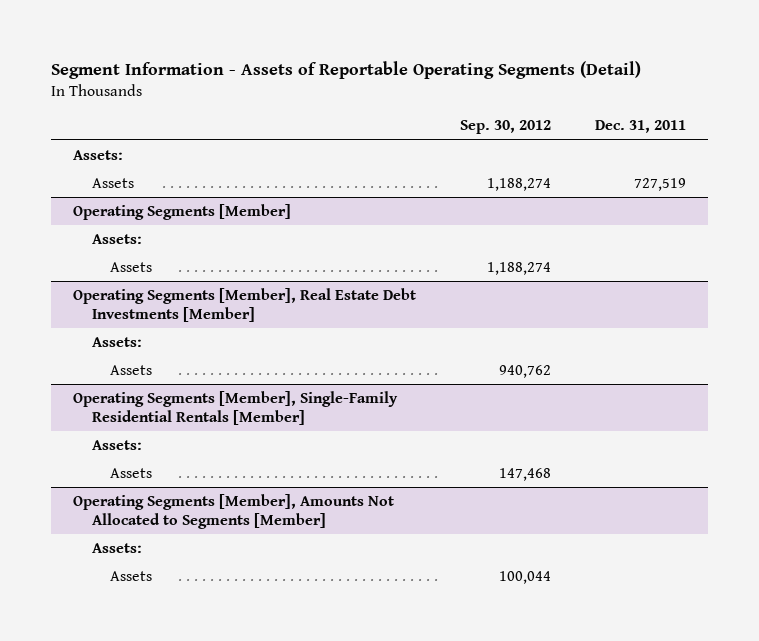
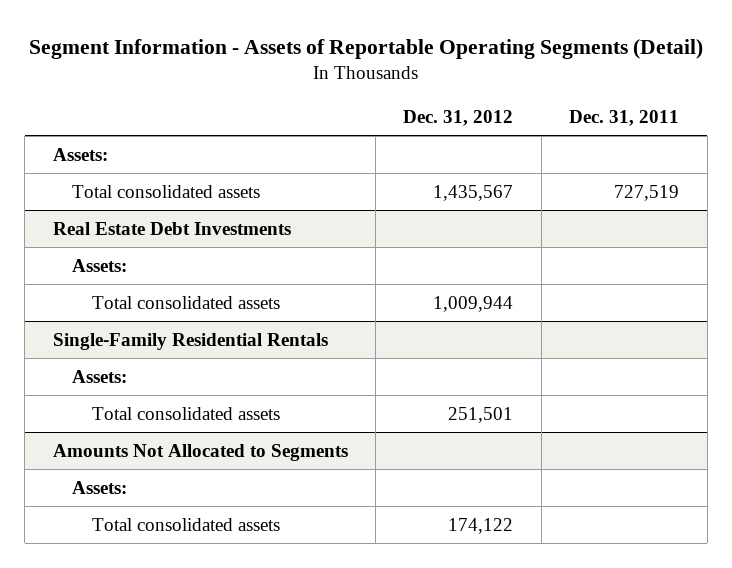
[460,120,552,135] Sep. 30, 2012 -> none
none -> [403,109,514,126] Dec. 31, 2012
[73,203,292,220] Operating Segments [Member] -> none
[91,233,142,244] Assets: -> none
[110,261,153,272] Assets -> none
[91,177,134,188] Assets -> [72,184,261,198] Total consolidated assets
[73,287,417,322] Operating Segments [Member], Real Estate Debt Investments [Member] -> [52,221,291,235] Real Estate Debt Investments
[110,364,153,375] Assets -> [92,295,281,309] Total consolidated assets
[73,390,399,425] Operating Segments [Member], Single-Family Residential Rentals [Member] -> [52,332,328,350] Single-Family Residential Rentals
[110,467,153,478] Assets -> [92,406,281,420] Total consolidated assets
[73,493,395,529] Operating Segments [Member], Amounts Not Allocated to Segments [Member] -> [52,443,348,461] Amounts Not Allocated to Segments
[110,570,153,581] Assets -> [92,517,281,531] Total consolidated assets

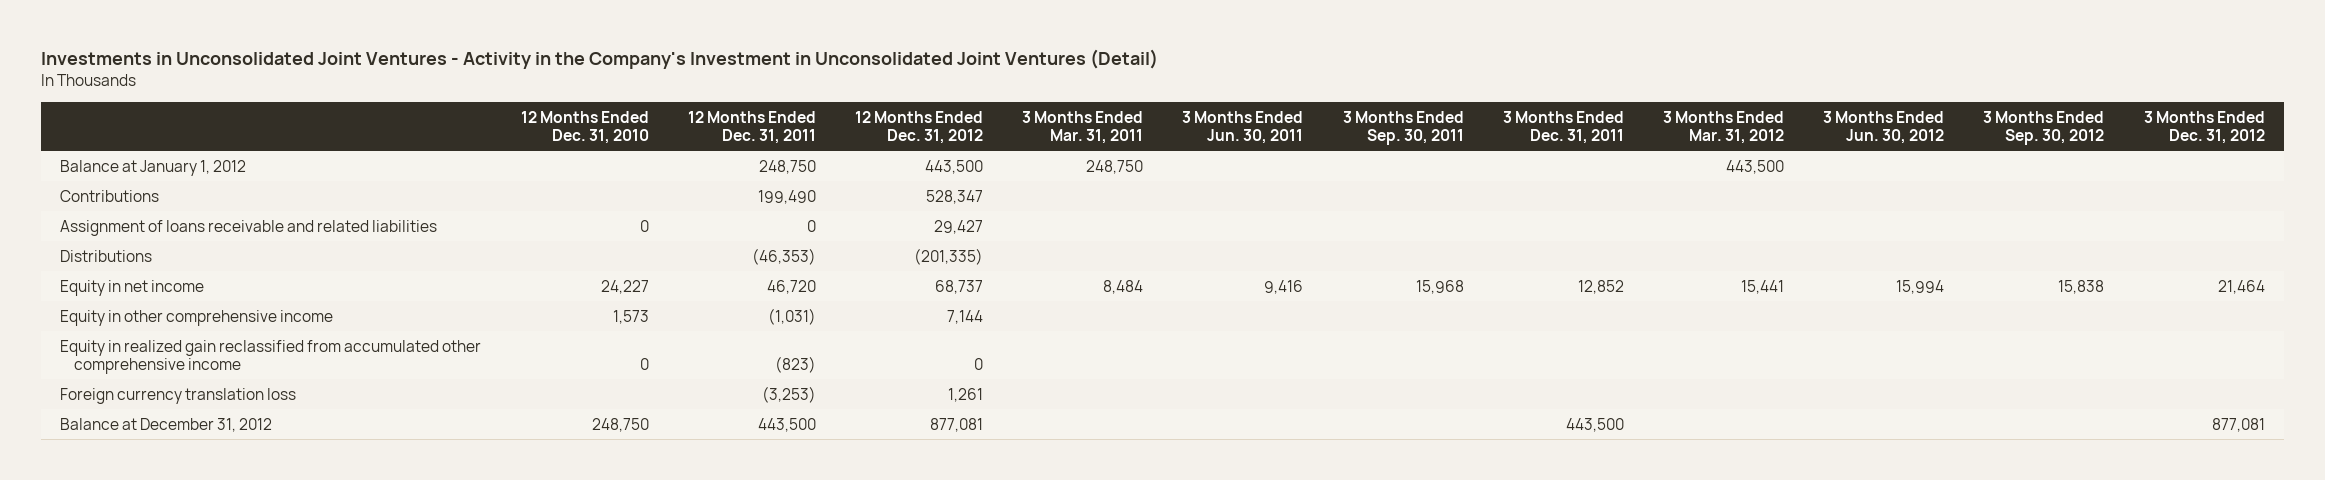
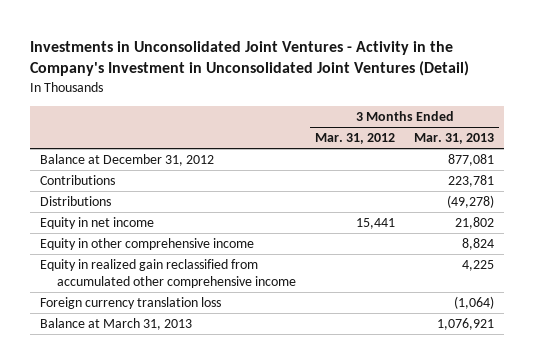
[520,110,649,144] 12 Months Ended Dec. 31, 2010 -> none
[687,110,816,144] 12 Months Ended Dec. 31, 2011 -> none
[854,110,983,144] 12 Months Ended Dec. 31, 2012 -> none
[1022,110,1144,144] 3 Months Ended Mar. 31, 2011 -> none
[1182,110,1304,144] 3 Months Ended Jun. 30, 2011 -> none
[1342,110,1464,145] 3 Months Ended Sep. 30, 2011 -> none
[1502,110,1624,144] 3 Months Ended Dec. 31, 2011 -> none
[1823,110,1945,144] 3 Months Ended Jun. 30, 2012 -> none
[1983,110,2105,145] 3 Months Ended Sep. 30, 2012 -> none
[2143,110,2265,144] 3 Months Ended Dec. 31, 2012 -> none
none -> [414,133,495,145] Mar. 31, 2013
[60,159,247,176] Balance at January 1, 2012 -> none
[60,417,273,432] Balance at December 31, 2012 -> [39,154,214,167] Balance at December 31, 2012
[60,219,438,236] Assignment of loans receivable and related liabilities -> none
none -> [39,318,192,331] Balance at March 31, 2013

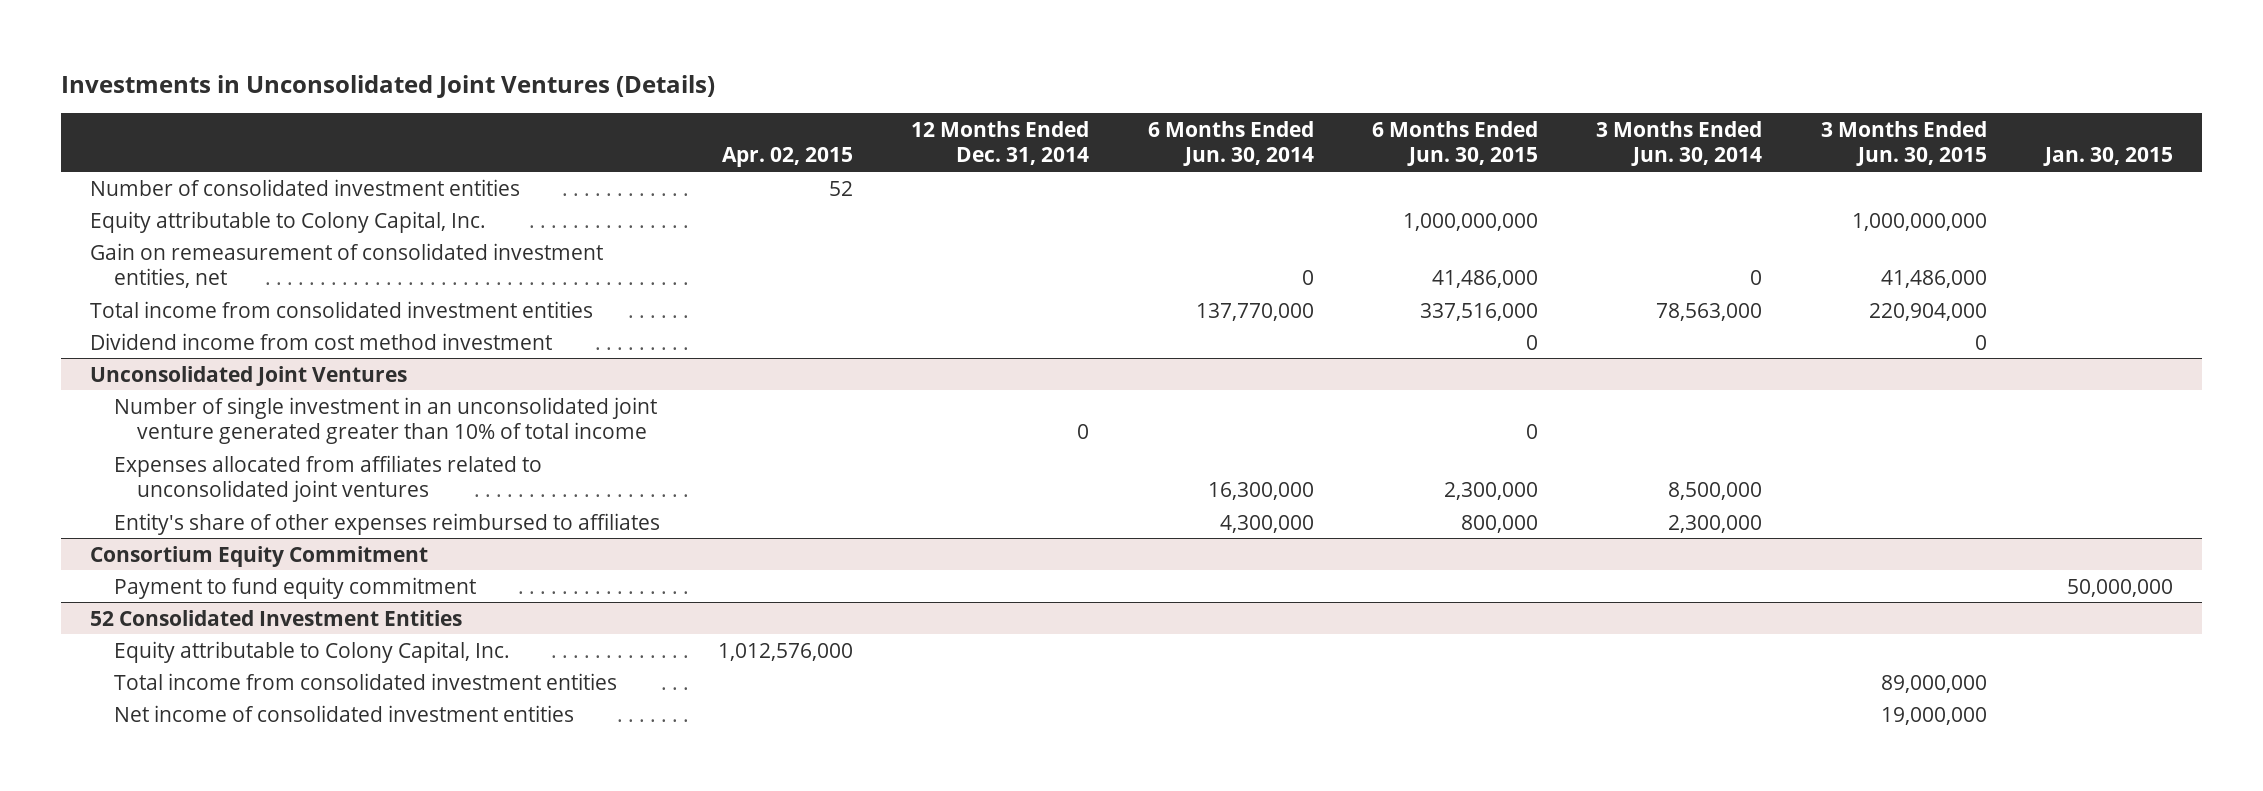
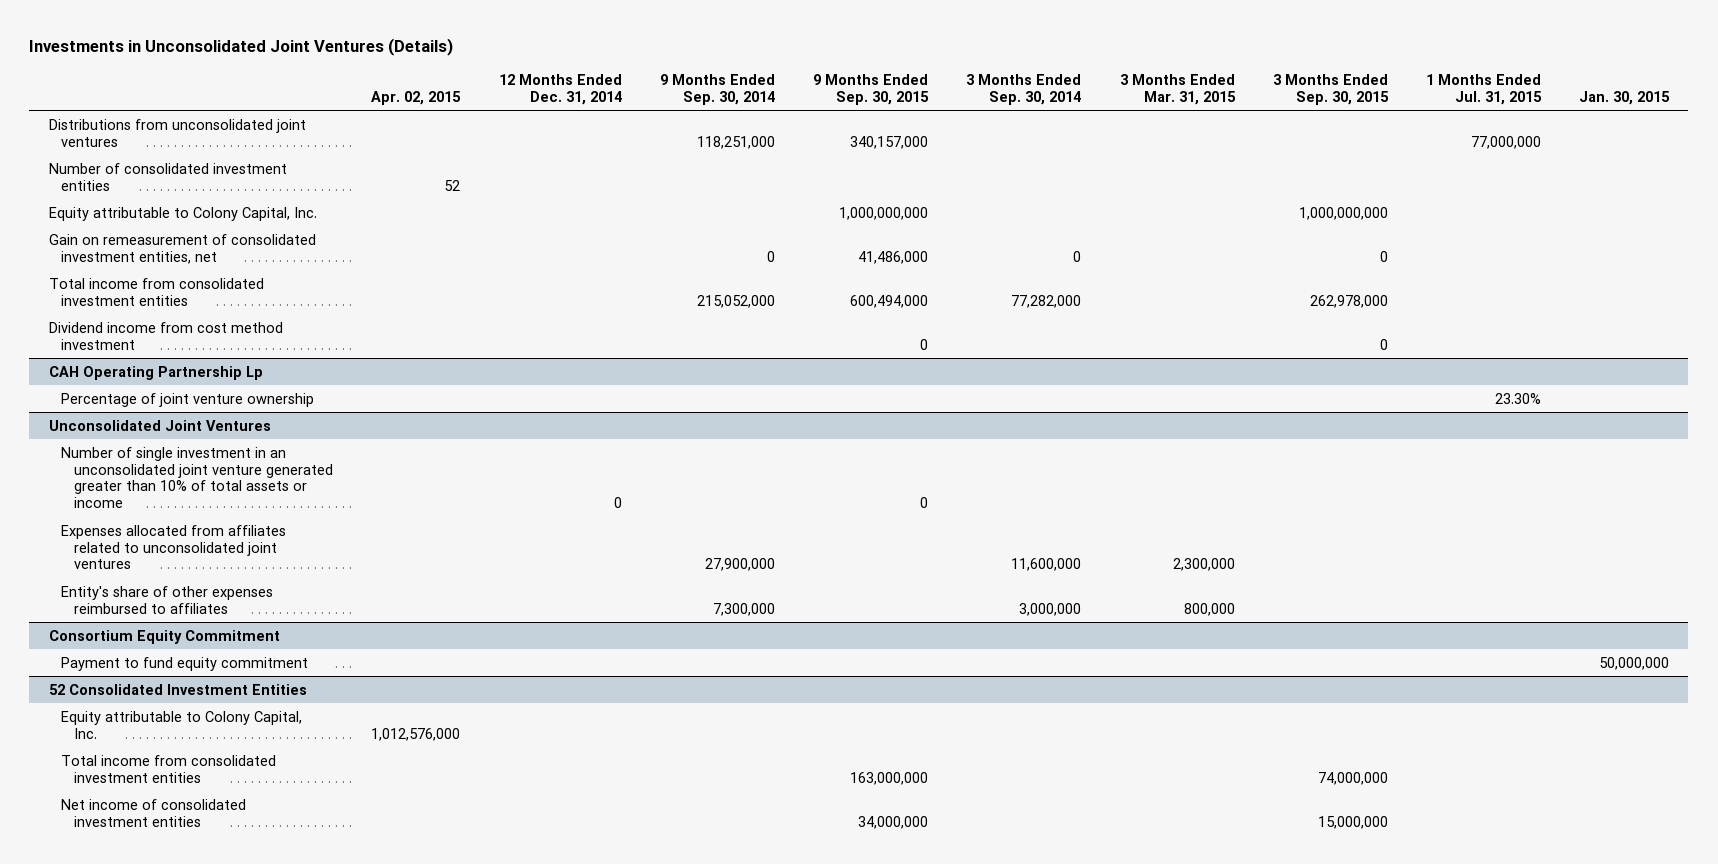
[1147,120,1314,167] 6 Months Ended Jun. 30, 2014 -> none
[1371,120,1538,167] 6 Months Ended Jun. 30, 2015 -> none
[1596,120,1763,167] 3 Months Ended Jun. 30, 2014 -> none
[1820,120,1987,167] 3 Months Ended Jun. 30, 2015 -> none
none -> [659,73,775,105] 9 Months Ended Sep. 30, 2014
none -> [813,73,930,105] 9 Months Ended Sep. 30, 2015
none -> [966,73,1082,105] 3 Months Ended Sep. 30, 2014
none -> [1119,73,1236,105] 3 Months Ended Mar. 31, 2015
none -> [1272,73,1389,105] 3 Months Ended Sep. 30, 2015
none -> [1426,73,1543,105] 1 Months Ended Jul. 31, 2015
none -> [48,118,306,147] Distributions from unconsolidated joint ventures
none -> [48,365,263,380] CAH Operating Partnership Lp
none -> [61,392,315,407] Percentage of joint venture ownership
[113,396,657,444] Number of single investment in an unconsolidated joint venture generated greater than 10% of total income -> [61,446,334,509] Number of single investment in an unconsolidated joint venture generated greater than 10% of total assets or income

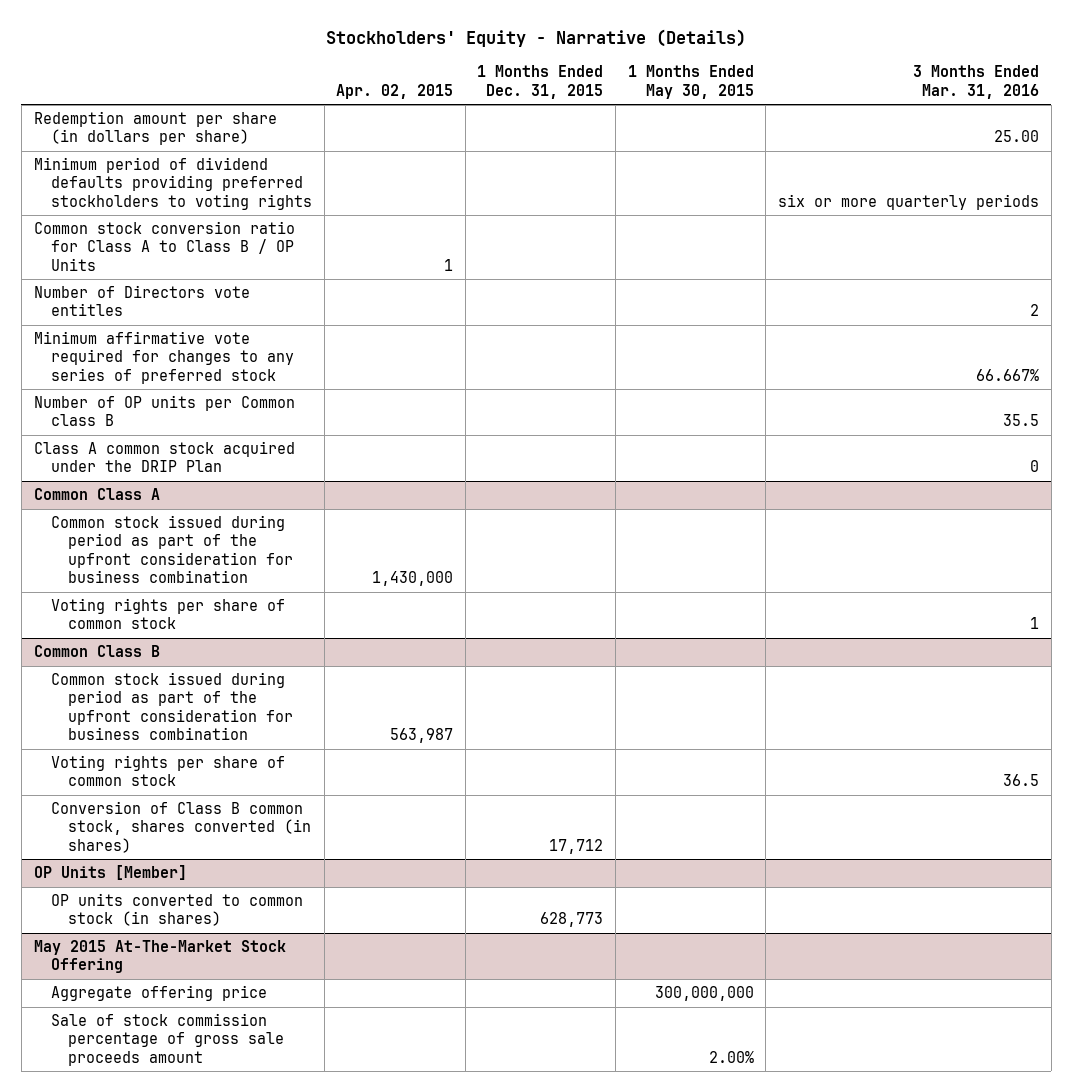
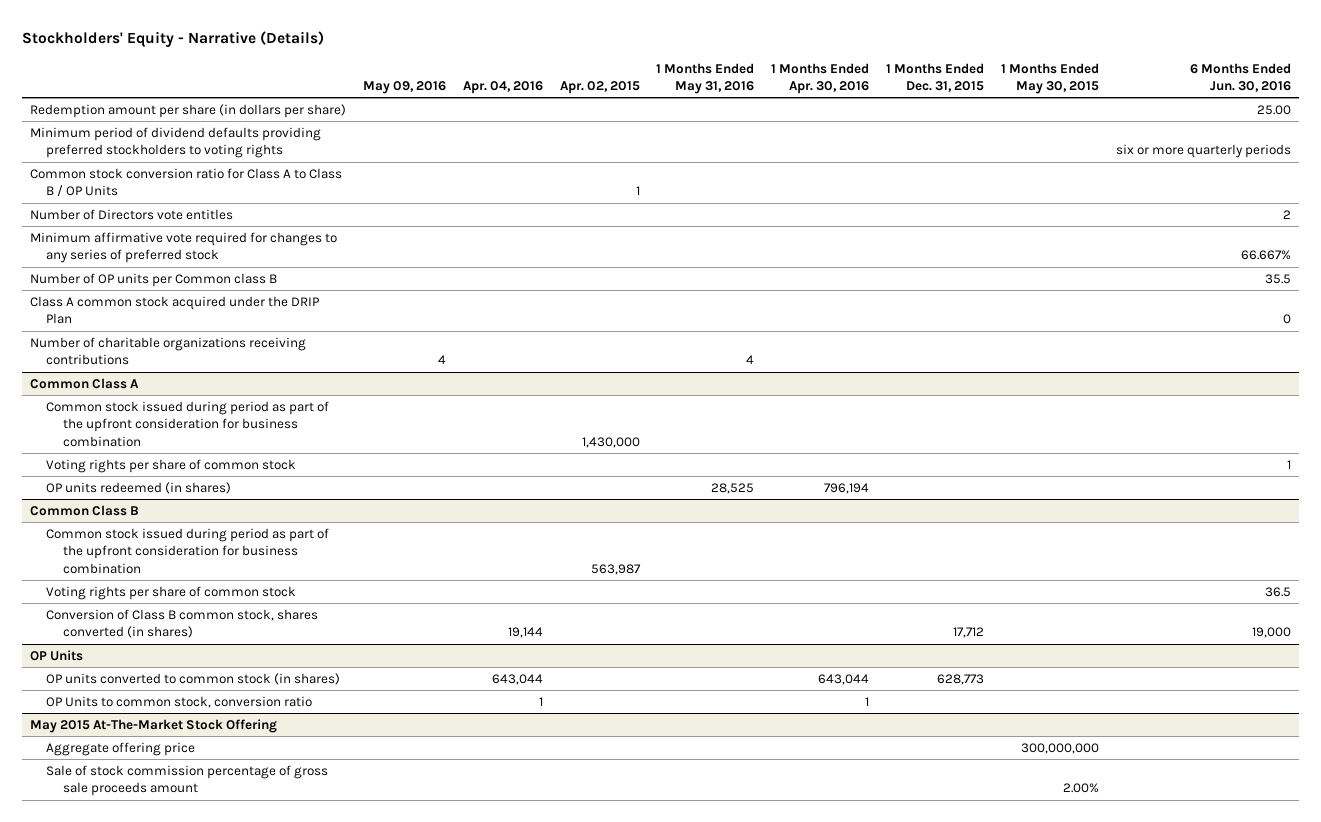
[912,65,1039,99] 3 Months Ended Mar. 31, 2016 -> none
none -> [363,80,447,94] May 09, 2016
none -> [462,80,543,94] Apr. 04, 2016
none -> [656,62,755,94] 1 Months Ended May 31, 2016
none -> [771,62,870,94] 1 Months Ended Apr. 30, 2016
none -> [1189,62,1291,92] 6 Months Ended Jun. 30, 2016
none -> [30,336,307,366] Number of charitable organizations receiving contributions
none -> [46,481,232,494] OP units redeemed (in shares)
[33,865,187,881] OP Units [Member] -> [30,649,84,661] OP Units
none -> [46,695,313,708] OP Units to common stock, conversion ratio

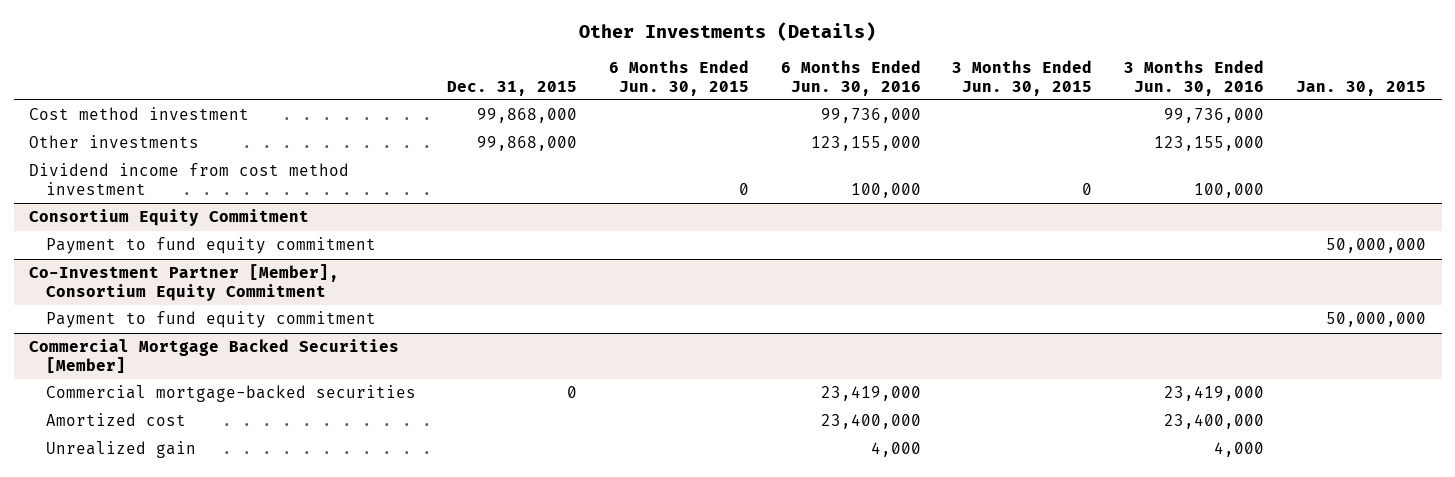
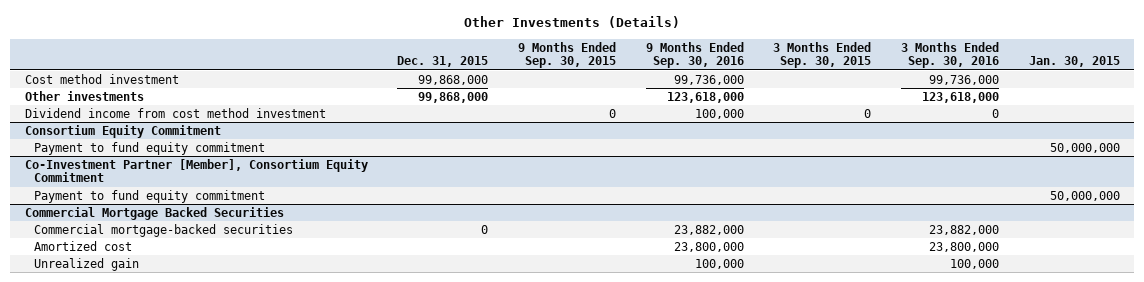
[609,60,750,96] 6 Months Ended Jun. 30, 2015 -> none
[780,60,921,96] 6 Months Ended Jun. 30, 2016 -> none
[952,60,1093,96] 3 Months Ended Jun. 30, 2015 -> none
[1124,60,1265,96] 3 Months Ended Jun. 30, 2016 -> none
none -> [517,41,616,69] 9 Months Ended Sep. 30, 2015
none -> [645,41,744,69] 9 Months Ended Sep. 30, 2016
none -> [773,41,872,69] 3 Months Ended Sep. 30, 2015
none -> [900,41,999,69] 3 Months Ended Sep. 30, 2016
[29,339,400,373] Commercial Mortgage Backed Securities [Member] -> [24,206,284,220] Commercial Mortgage Backed Securities

